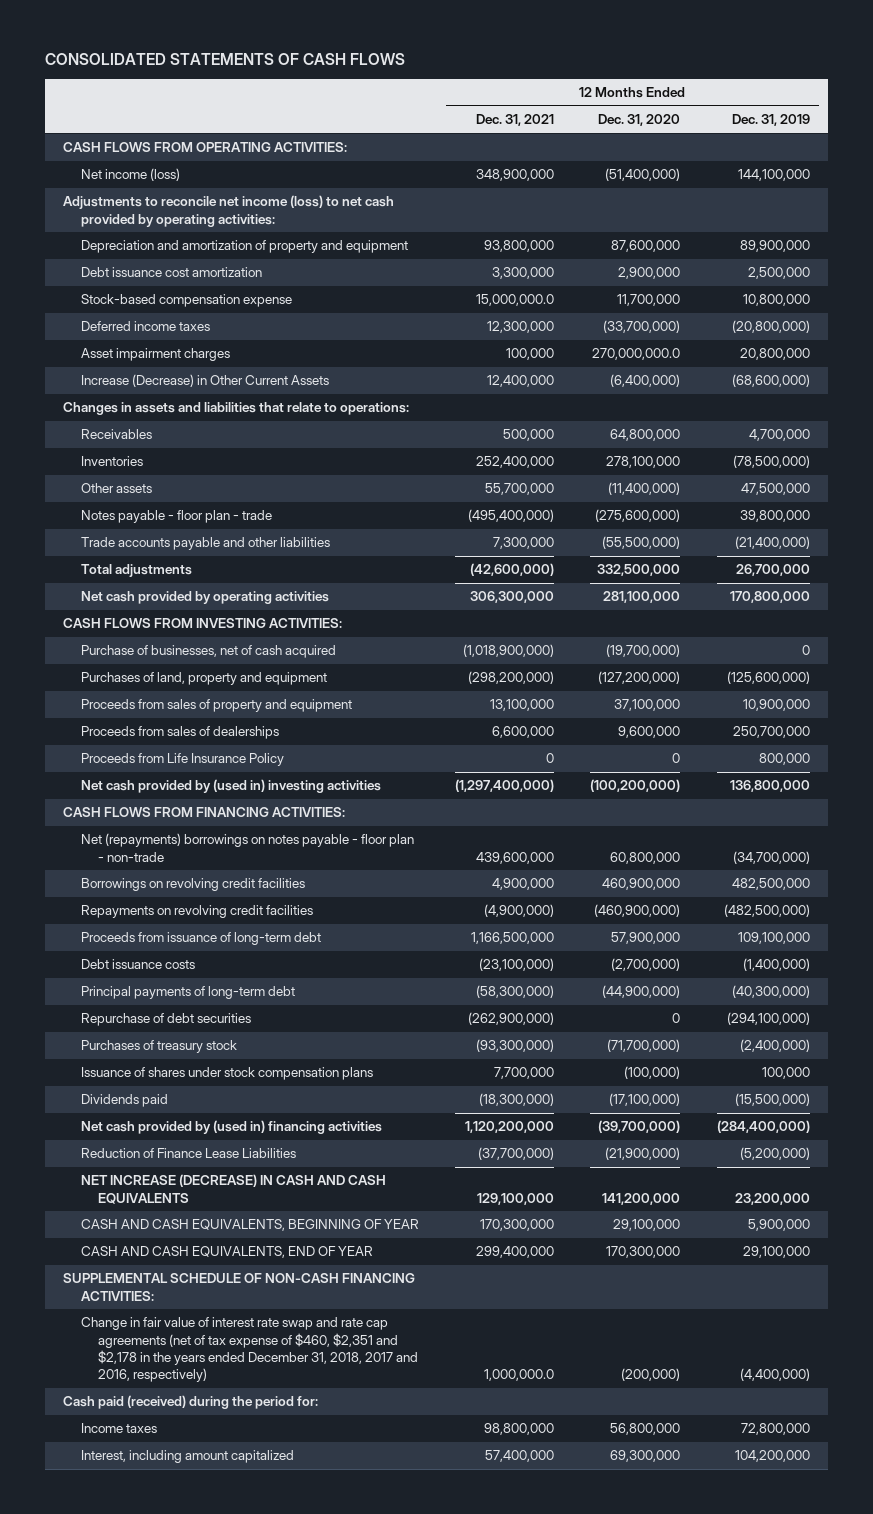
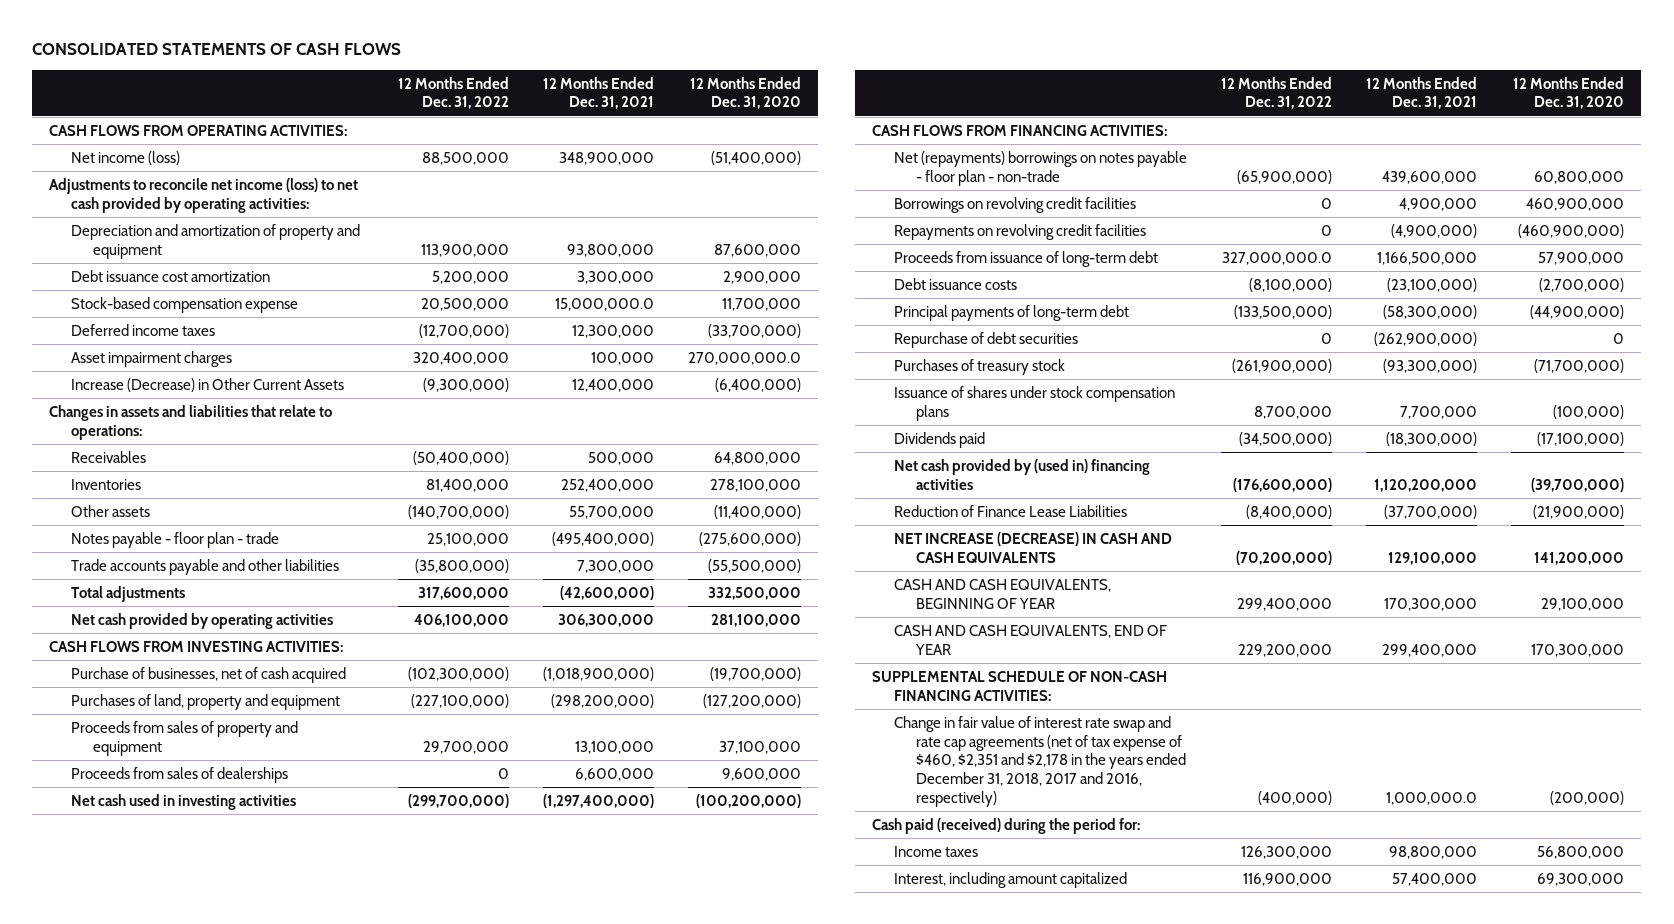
[731,114,810,127] Dec. 31, 2019 -> none
none -> [398,76,510,110] 12 Months Ended Dec. 31, 2022
[80,753,284,767] Proceeds from Life Insurance Policy -> none
[80,779,381,794] Net cash provided by (used in) investing activities -> [71,793,297,810] Net cash used in investing activities

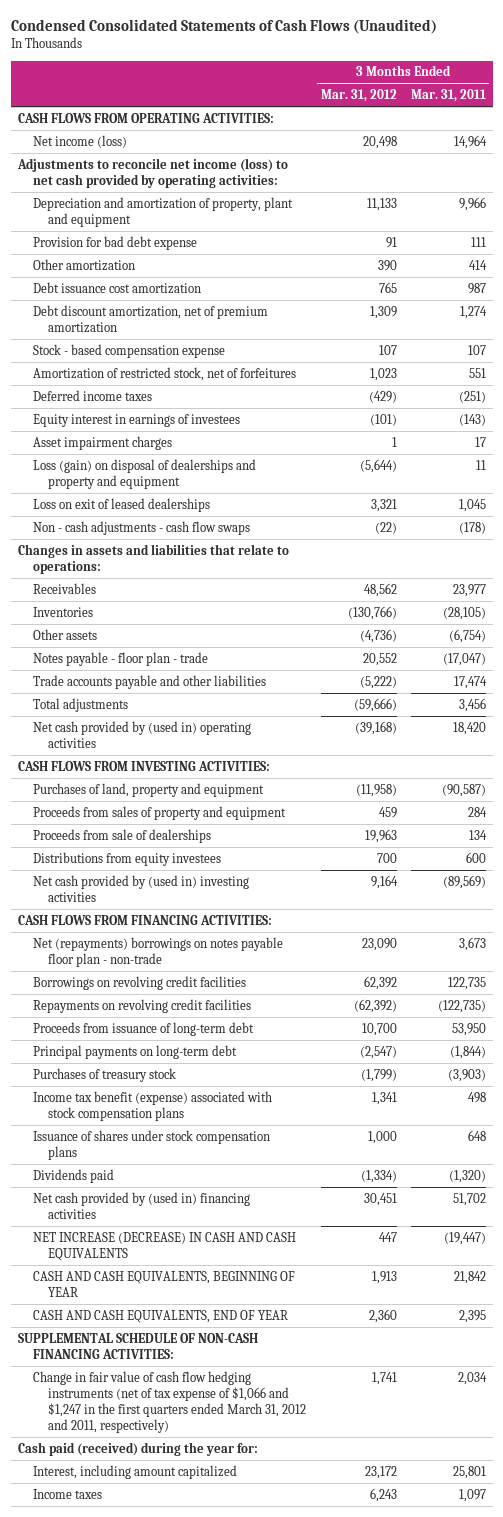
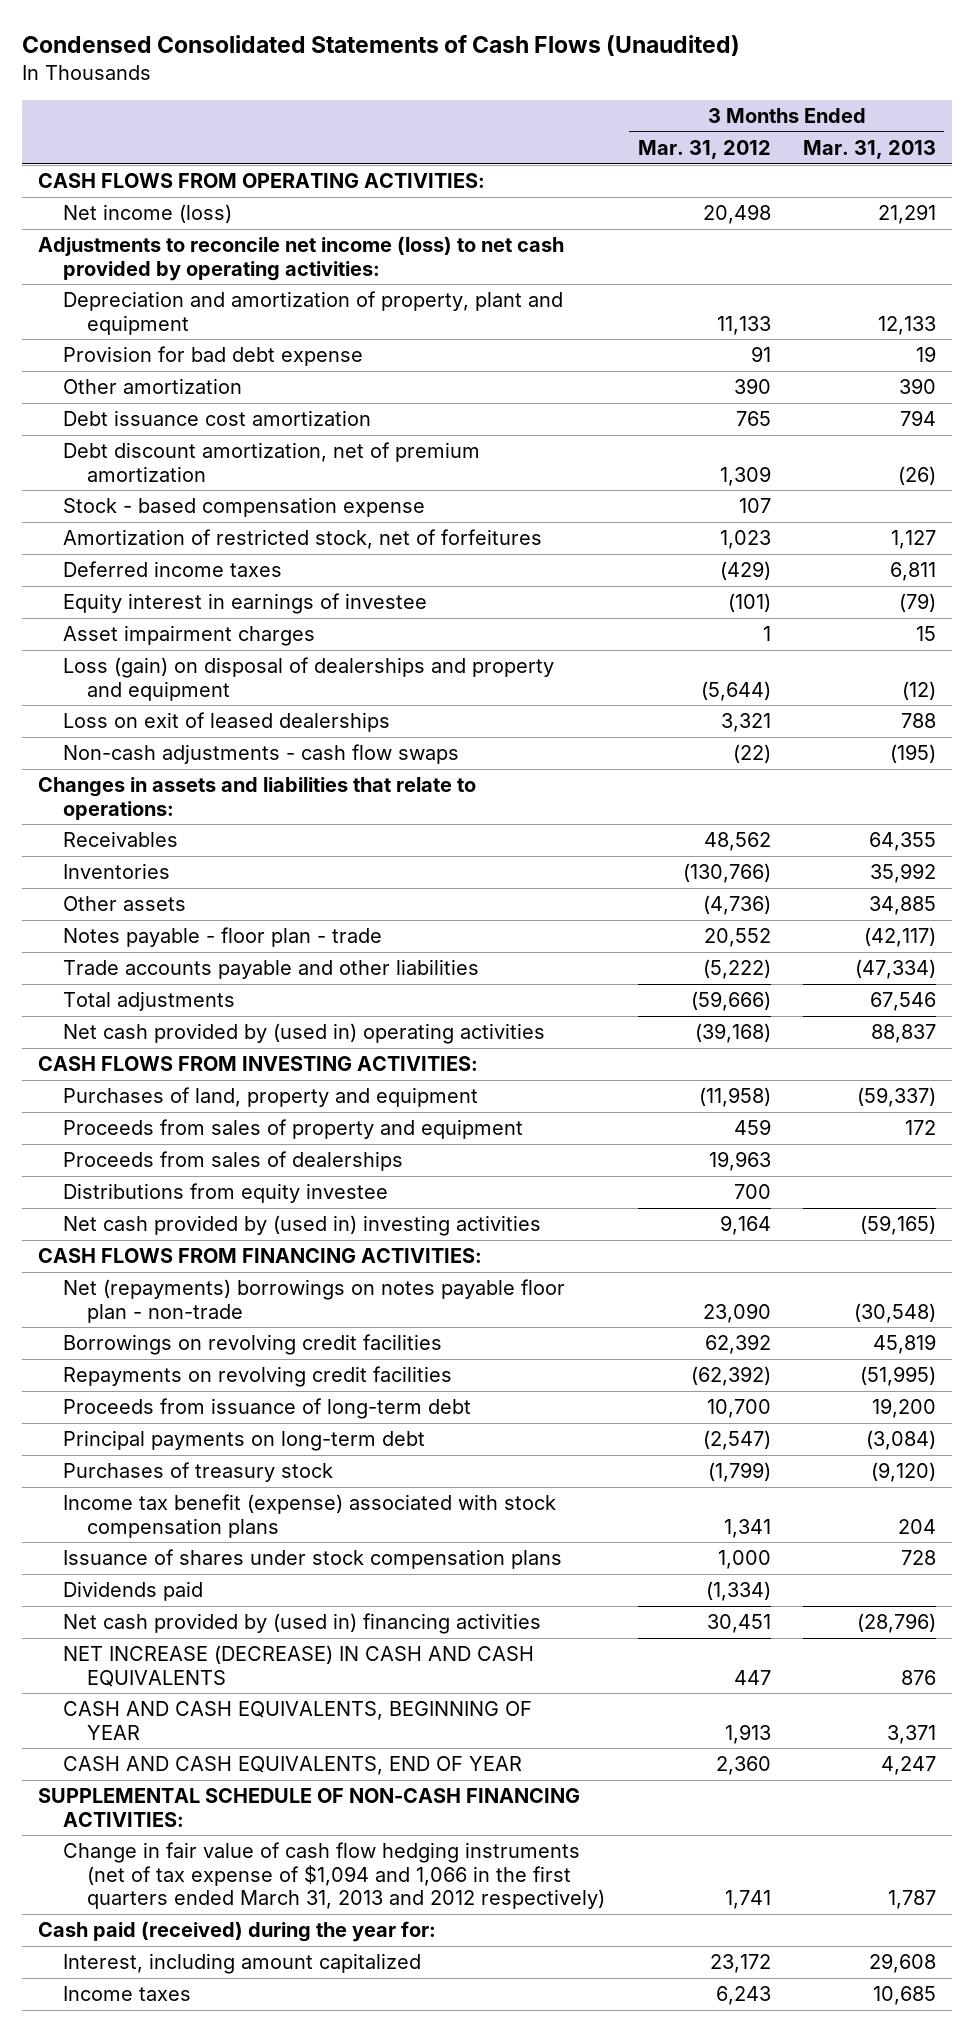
[410,89,486,103] Mar. 31, 2011 -> none
none -> [802,139,936,159] Mar. 31, 2013
[33,413,241,427] Equity interest in earnings of investees -> [62,593,427,615] Equity interest in earnings of investee
[33,520,251,535] Non - cash adjustments - cash flow swaps -> [62,744,459,765] Non-cash adjustments - cash flow swaps
[33,828,212,843] Proceeds from sale of dealerships -> [62,1151,403,1172] Proceeds from sales of dealerships
[33,851,222,866] Distributions from equity investees -> [62,1183,388,1204] Distributions from equity investee
[33,1370,307,1434] Change in fair value of cash flow hedging instruments (net of tax expense of $1,066 and $1,247 in the first quarters ended March 31, 2012 and 2011, respectively) -> [62,1842,606,1910] Change in fair value of cash flow hedging instruments (net of tax expense of $1,094 and 1,066 in the first quarters ended March 31, 2013 and 2012 respectively)

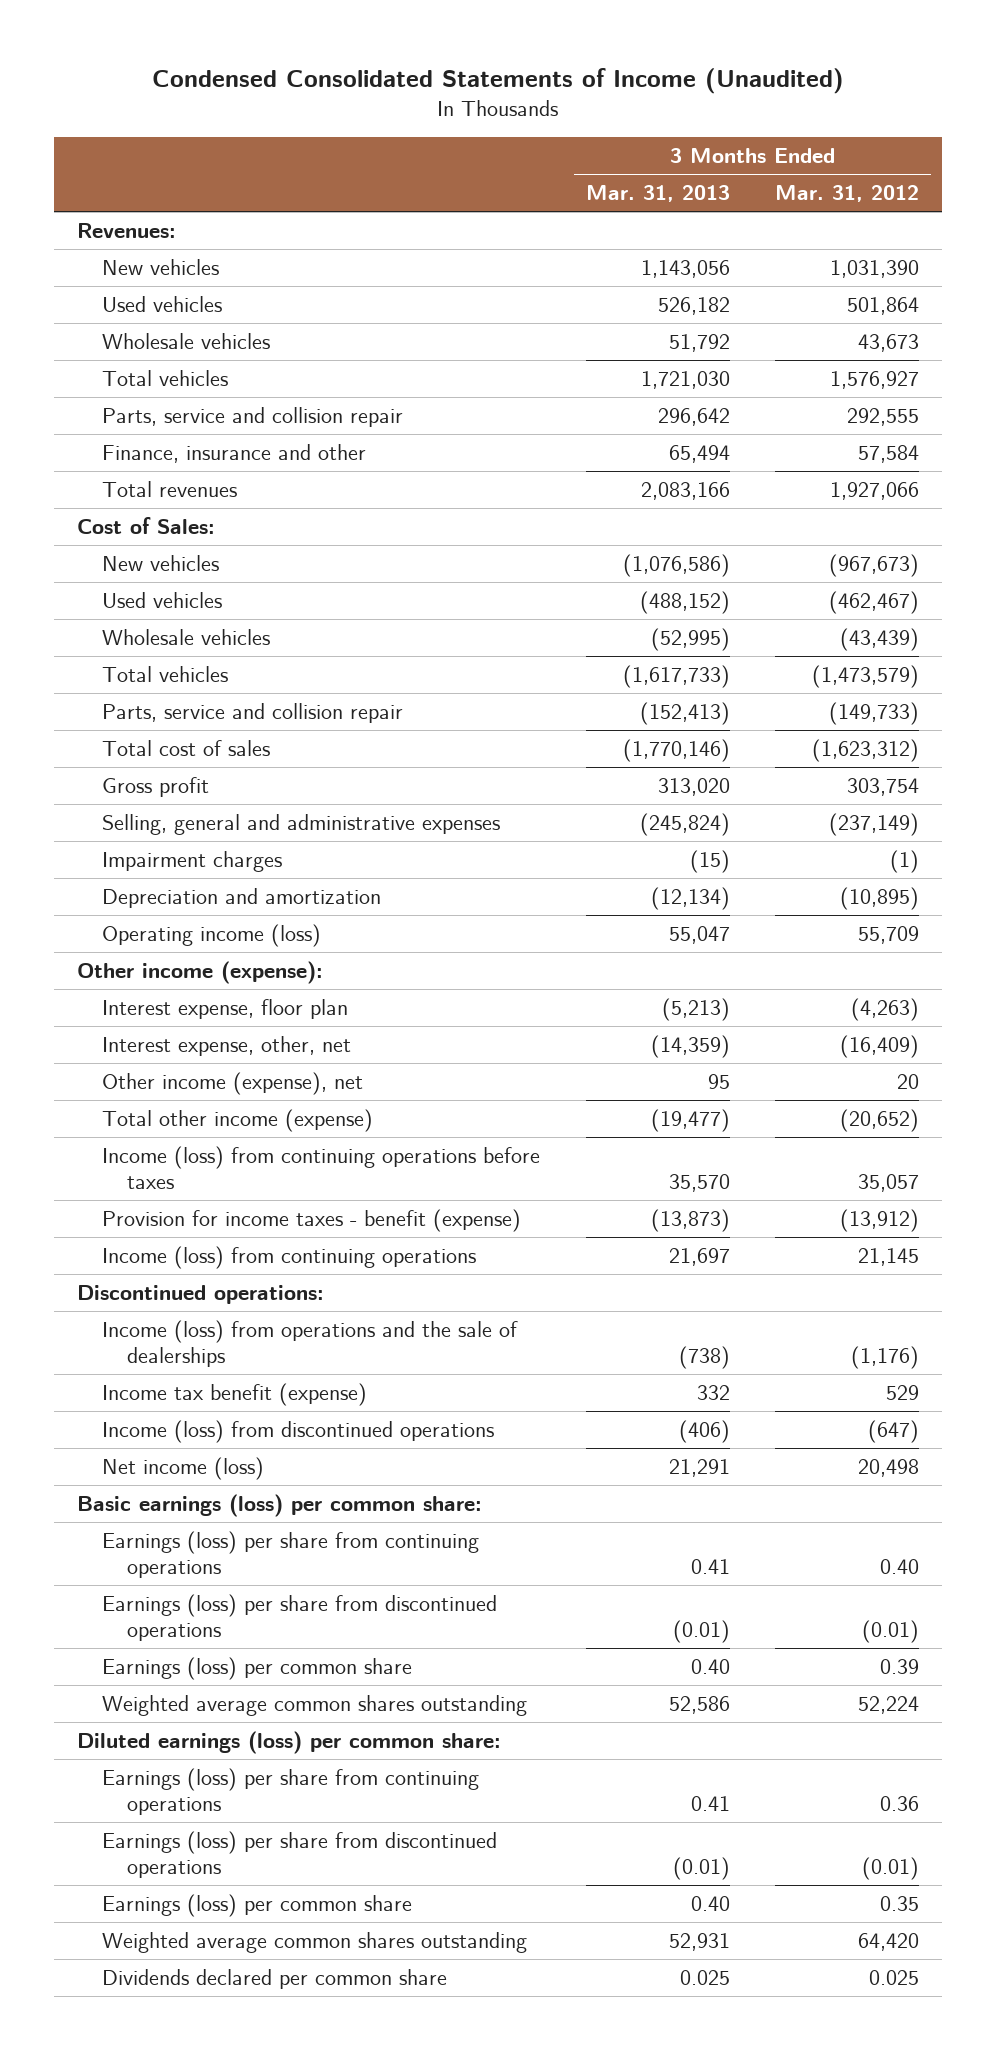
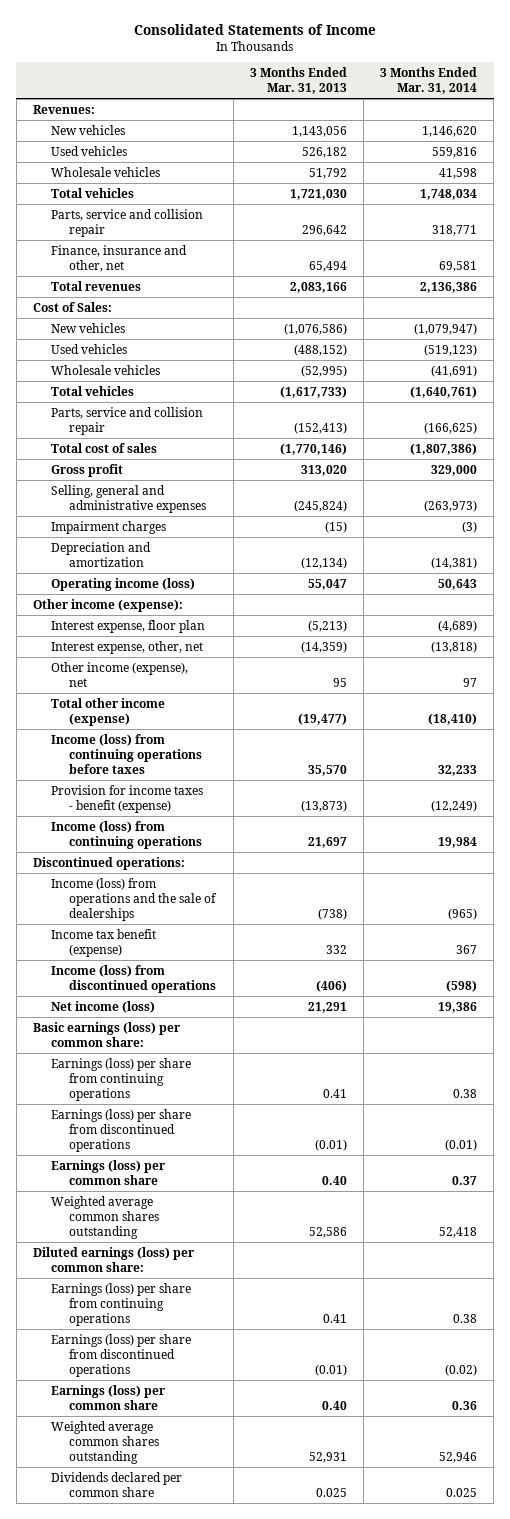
[152,68,845,95] Condensed Consolidated Statements of Income (Unaudited) -> [134,23,377,35] Consolidated Statements of Income
[775,185,920,203] Mar. 31, 2012 -> none
none -> [380,66,478,95] 3 Months Ended Mar. 31, 2014
[102,443,367,463] Finance, insurance and other -> [51,244,188,272] Finance, insurance and other, net

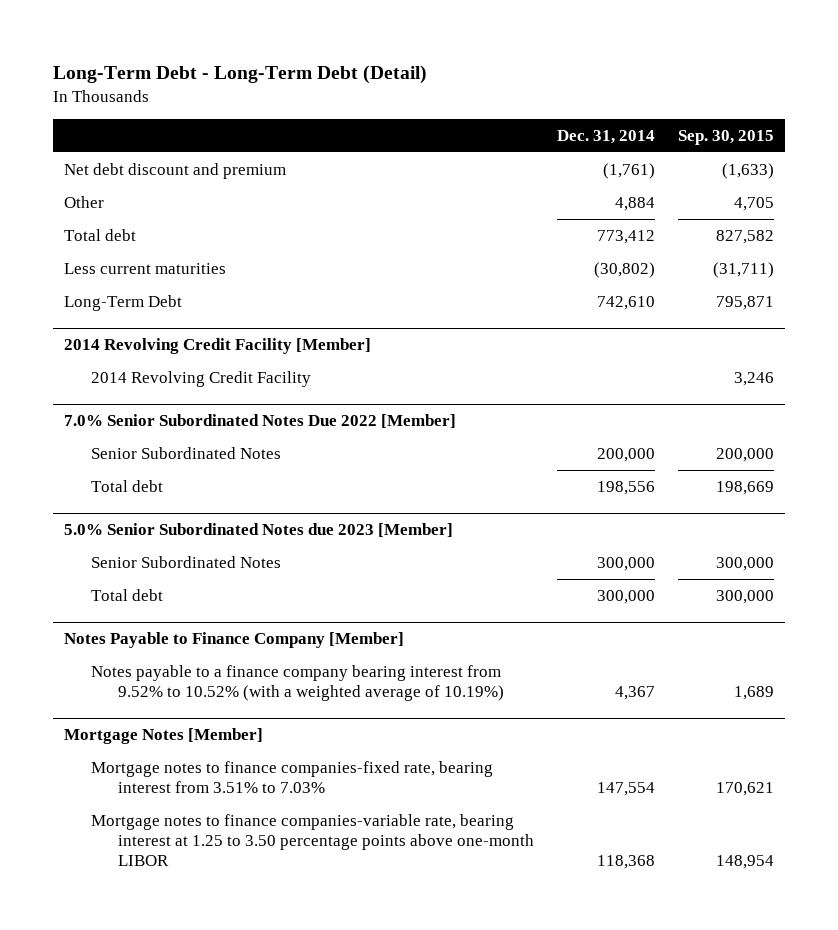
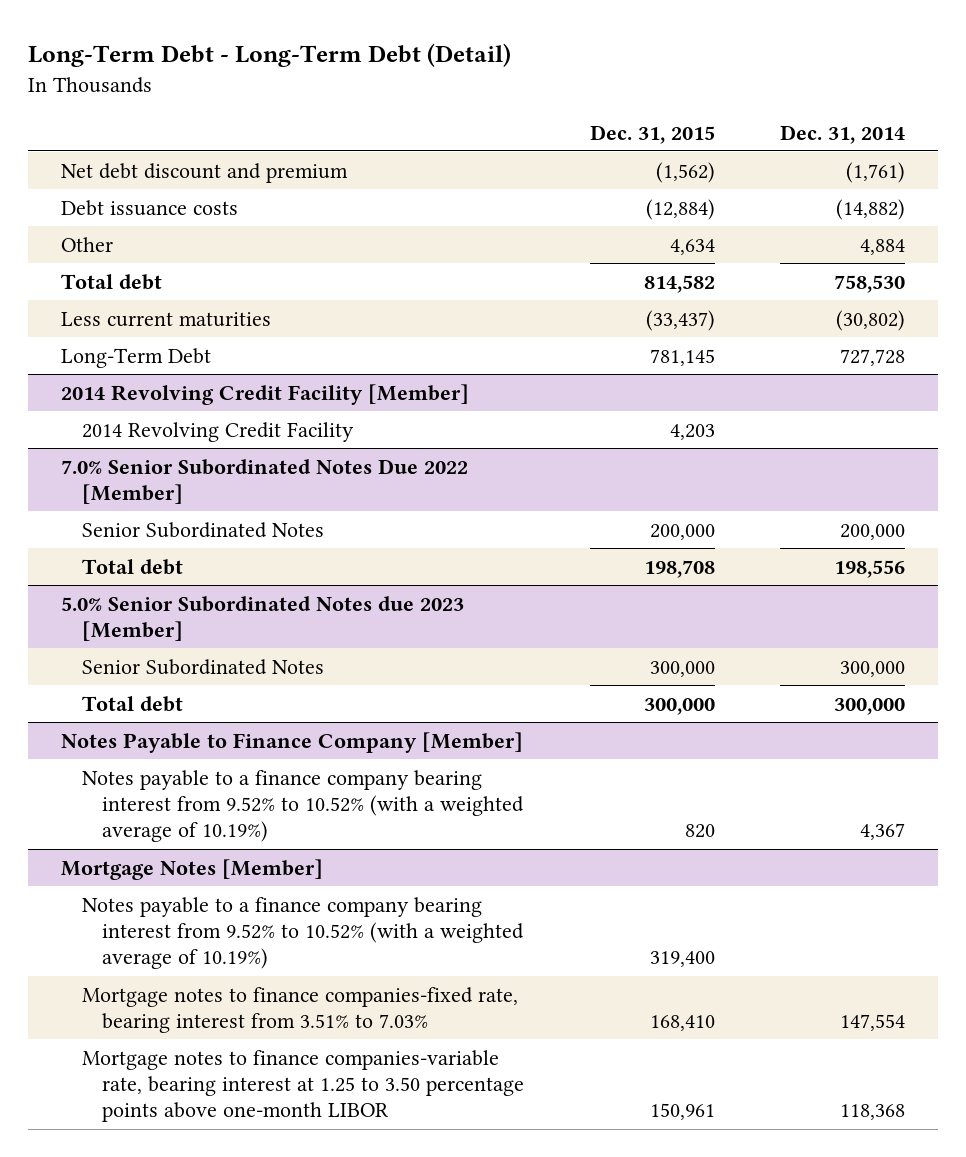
[677,130,774,146] Sep. 30, 2015 -> none
none -> [589,124,715,144] Dec. 31, 2015
none -> [61,199,239,216] Debt issuance costs
[596,229,655,244] 773,412 -> [833,274,905,293] 758,530
[596,295,655,310] 742,610 -> [839,348,905,366] 727,728
none -> [81,896,525,970] Notes payable to a finance company bearing interest from 9.52% to 10.52% (with a weighted average of 10.19%)

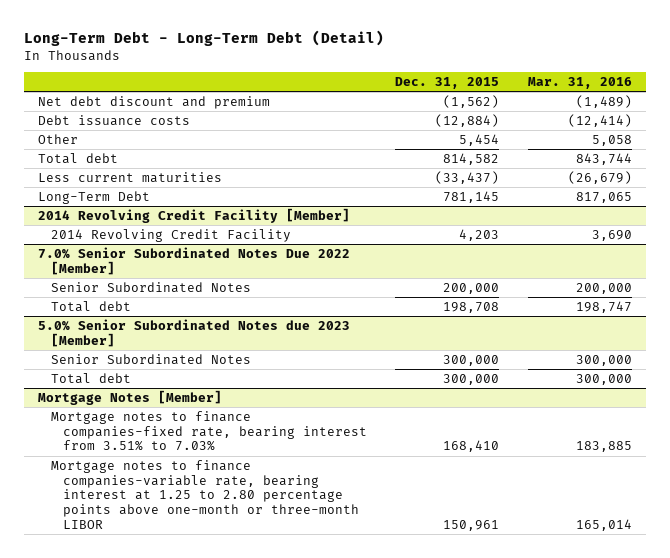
[779,124,905,144] Dec. 31, 2014 -> none
none -> [528,77,633,90] Mar. 31, 2016
[669,238,715,255] 4,634 -> [459,133,500,146] 5,454
[61,731,524,753] Notes Payable to Finance Company [Member] -> none
[81,769,525,843] Notes payable to a finance company bearing interest from 9.52% to 10.52% (with a weighted average of 10.19%) -> none
[81,896,525,970] Notes payable to a finance company bearing interest from 9.52% to 10.52% (with a weighted average of 10.19%) -> none
[81,1049,525,1123] Mortgage notes to finance companies-variable rate, bearing interest at 1.25 to 3.50 percentage points above one-month LIBOR -> [50,459,359,529] Mortgage notes to finance companies-variable rate, bearing interest at 1.25 to 2.80 percentage points above one-month or three-month LIBOR

